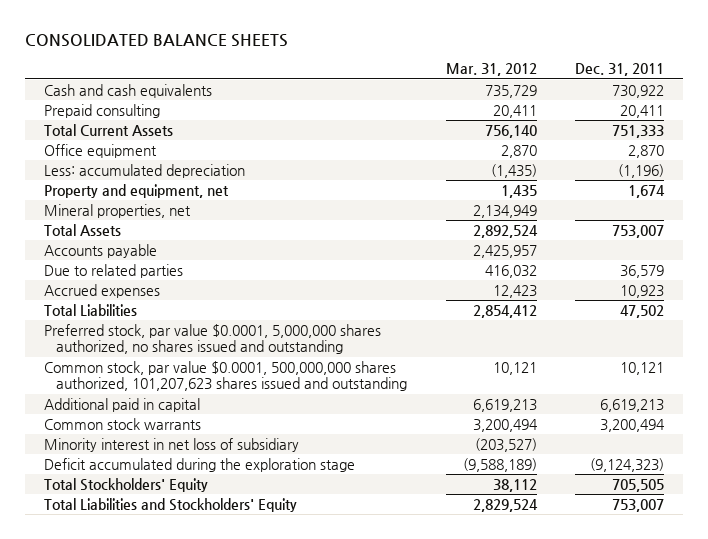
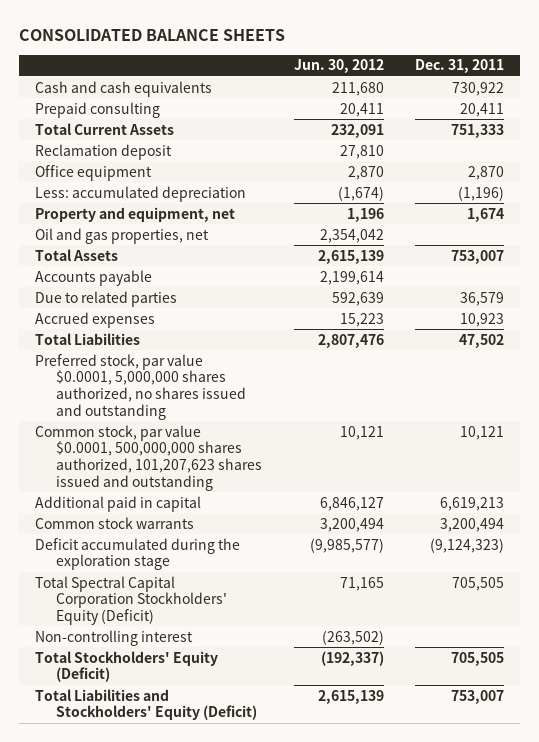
[445,63,537,77] Mar. 31, 2012 -> none
none -> [293,59,384,74] Jun. 30, 2012
none -> [34,143,172,160] Reclamation deposit
[43,203,191,218] Mineral properties, net -> none
none -> [34,227,209,244] Oil and gas properties, net
[43,437,299,452] Minority interest in net loss of subsidiary -> none
none -> [34,575,227,626] Total Spectral Capital Corporation Stockholders' Equity (Deficit)
none -> [34,629,193,646] Non-controlling interest
[43,477,208,492] Total Stockholders' Equity -> [34,650,218,683] Total Stockholders' Equity (Deficit)
[43,497,297,512] Total Liabilities and Stockholders' Equity -> [34,688,257,721] Total Liabilities and Stockholders' Equity (Deficit)

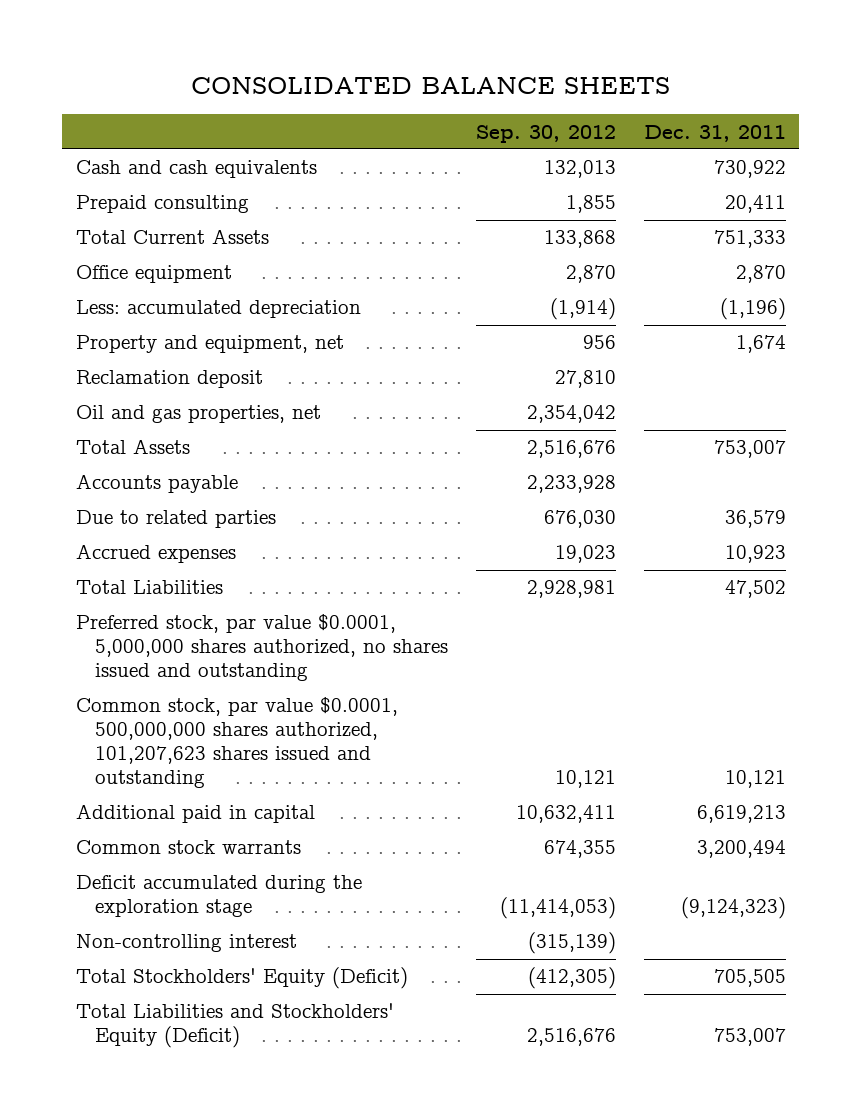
[293,59,384,74] Jun. 30, 2012 -> none
none -> [475,124,616,143] Sep. 30, 2012
[34,143,172,160] Reclamation deposit -> [75,370,263,389] Reclamation deposit
[34,575,227,626] Total Spectral Capital Corporation Stockholders' Equity (Deficit) -> none

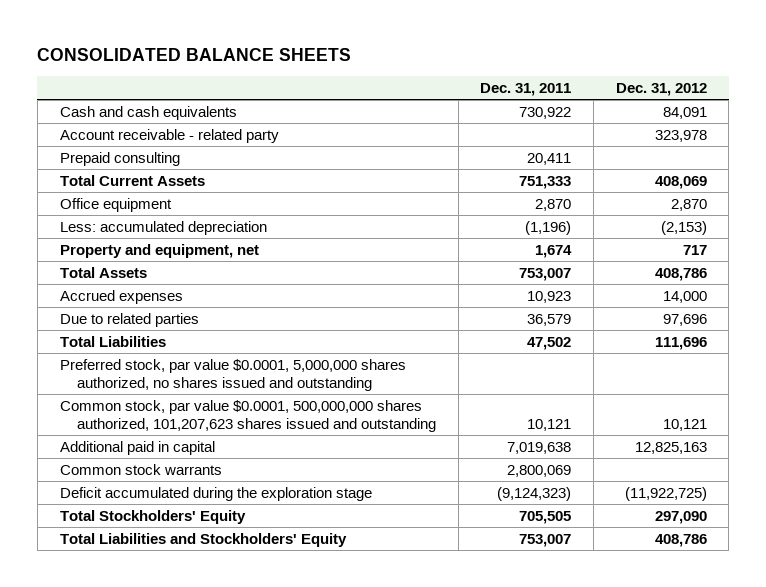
[475,124,616,143] Sep. 30, 2012 -> none
none -> [615,82,707,96] Dec. 31, 2012
none -> [59,128,279,143] Account receivable - related party
[75,370,263,389] Reclamation deposit -> none
[75,405,321,424] Oil and gas properties, net -> none
[75,474,238,494] Accounts payable -> none
[75,510,276,529] Due to related parties -> [59,312,199,327] Due to related parties
[696,805,786,824] 6,619,213 -> [507,441,572,454] 7,019,638
[696,840,786,859] 3,200,494 -> [507,464,572,477] 2,800,069
[75,934,297,953] Non-controlling interest -> none
[75,967,408,990] Total Stockholders' Equity (Deficit) -> [59,509,246,524] Total Stockholders' Equity
[75,1003,394,1049] Total Liabilities and Stockholders' Equity (Deficit) -> [59,532,347,547] Total Liabilities and Stockholders' Equity

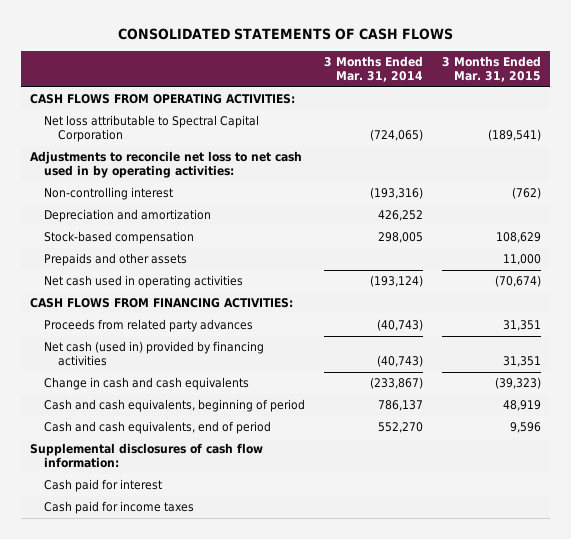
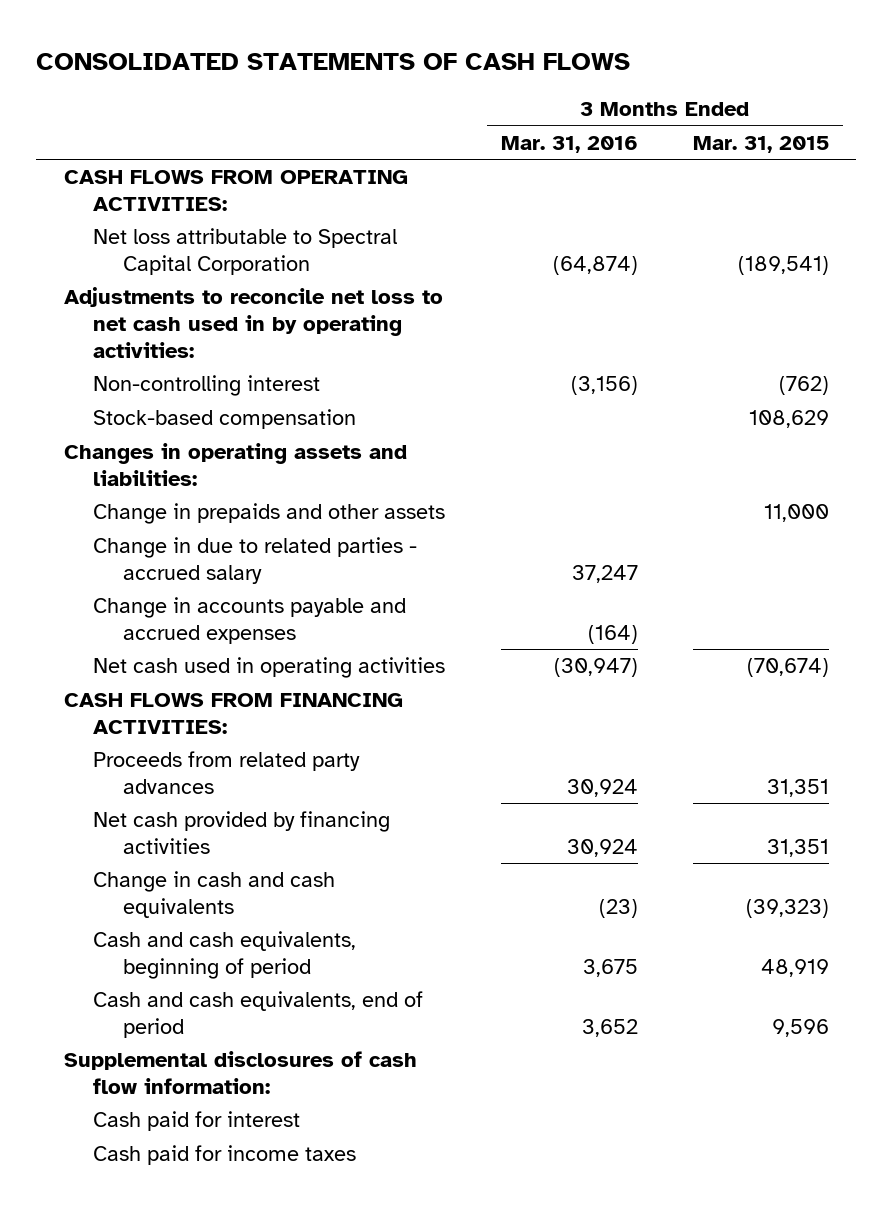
[323,55,423,82] 3 Months Ended Mar. 31, 2014 -> none
none -> [500,135,638,153] Mar. 31, 2016
[44,209,212,223] Depreciation and amortization -> none
none -> [63,443,407,487] Changes in operating assets and liabilities:
[44,253,188,267] Prepaids and other assets -> [93,503,446,525] Change in prepaids and other assets
none -> [93,537,418,585] Change in due to related parties - accrued salary
none -> [93,597,407,645] Change in accounts payable and accrued expenses
[44,341,265,367] Net cash (used in) provided by financing activities -> [93,811,391,855] Net cash provided by financing activities

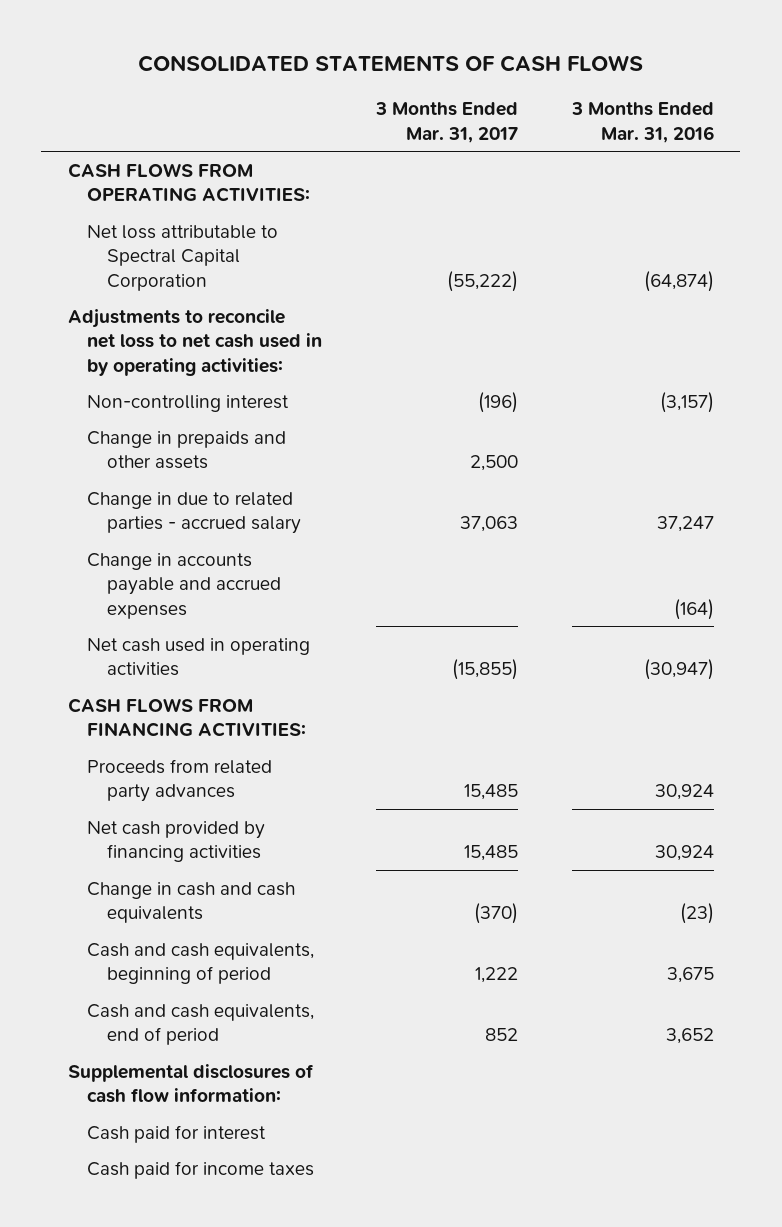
[692,135,829,153] Mar. 31, 2015 -> none
none -> [375,102,519,143] 3 Months Ended Mar. 31, 2017
[93,409,357,430] Stock-based compensation -> none
[63,443,407,487] Changes in operating assets and liabilities: -> none
[570,376,638,396] (3,156) -> [659,391,714,413] (3,157)

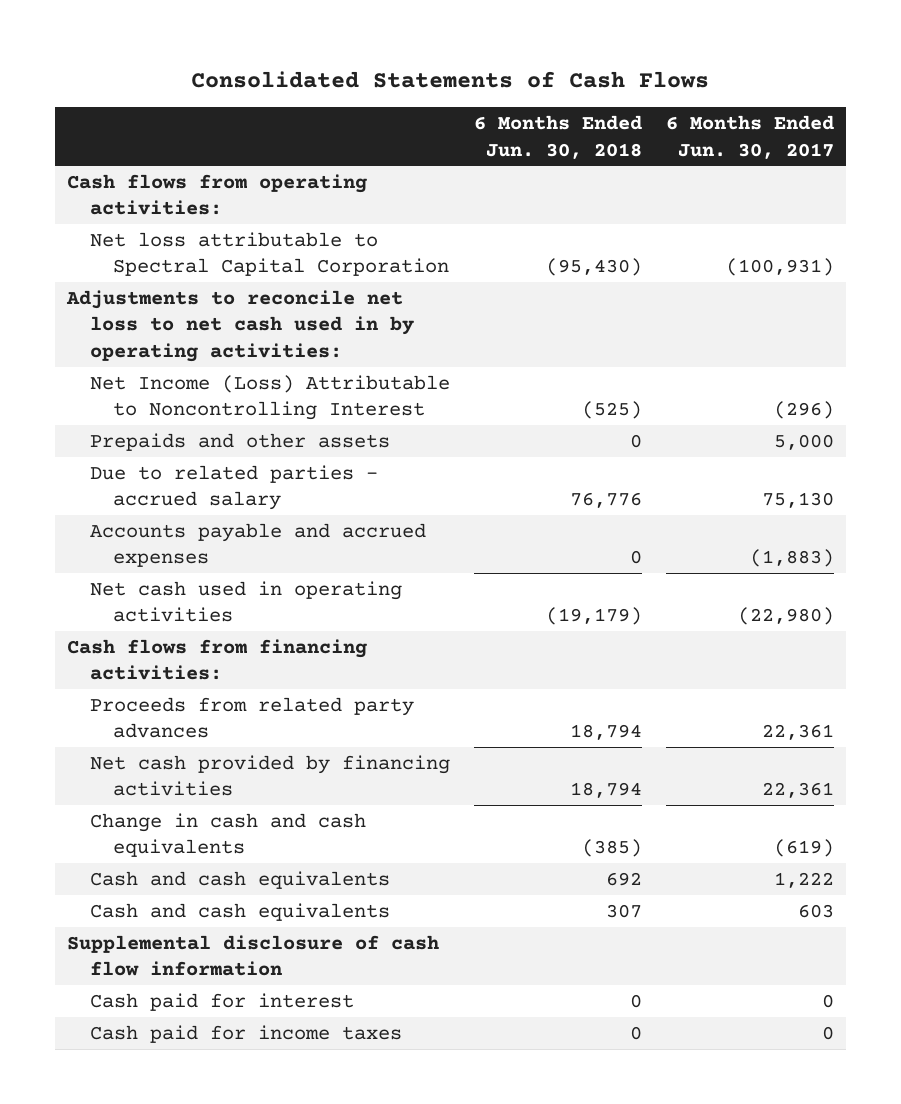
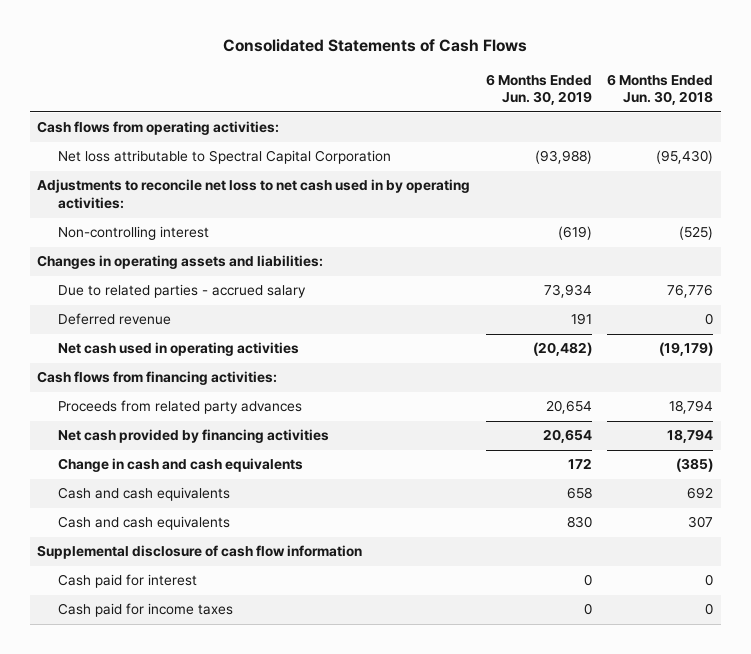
[665,115,834,159] 6 Months Ended Jun. 30, 2017 -> none
none -> [485,73,592,106] 6 Months Ended Jun. 30, 2019
[90,432,391,451] Prepaids and other assets -> none
[90,374,451,421] Net Income (Loss) Attributable to Noncontrolling Interest -> [58,226,210,241] Non-controlling interest
none -> [37,255,324,270] Changes in operating assets and liabilities:
[90,522,427,568] Accounts payable and accrued expenses -> none
none -> [58,313,172,326] Deferred revenue

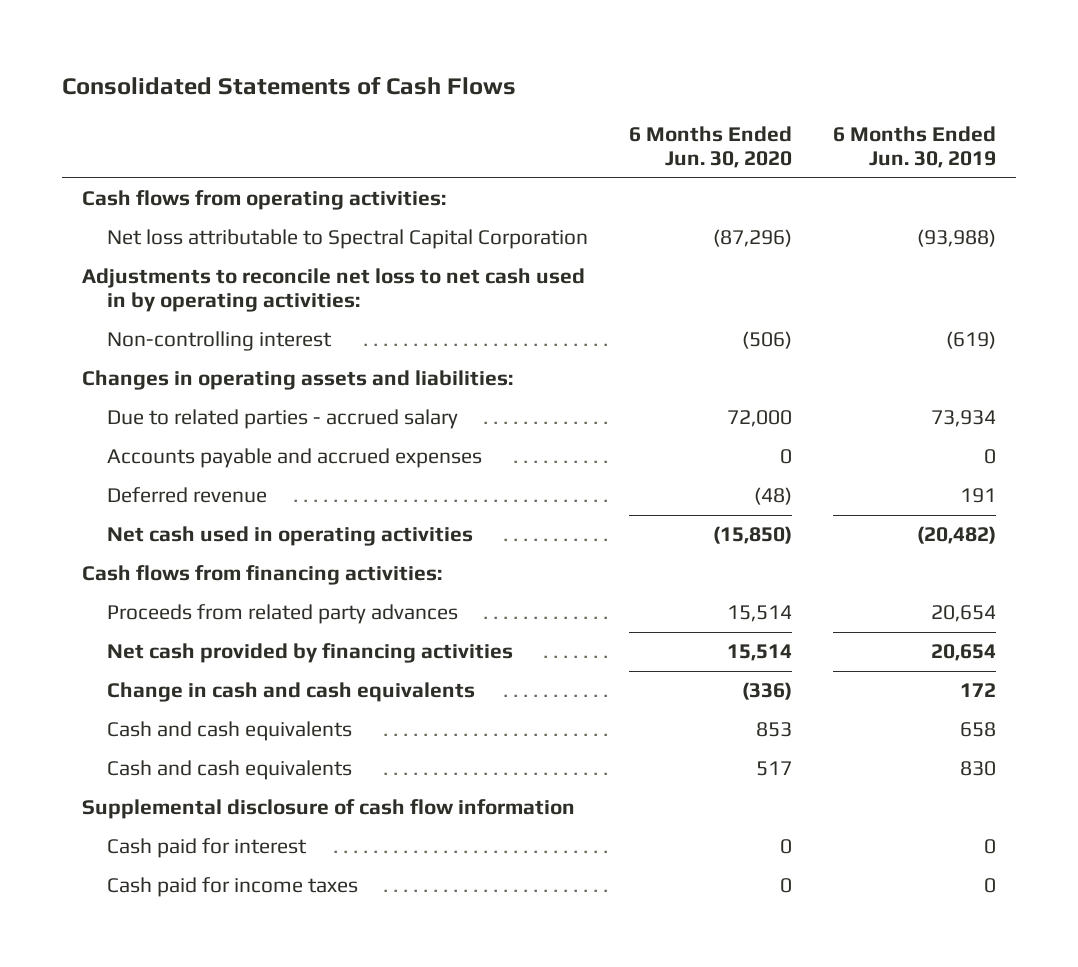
[607,73,714,106] 6 Months Ended Jun. 30, 2018 -> none
none -> [628,125,792,169] 6 Months Ended Jun. 30, 2020
none -> [107,448,483,469] Accounts payable and accrued expenses

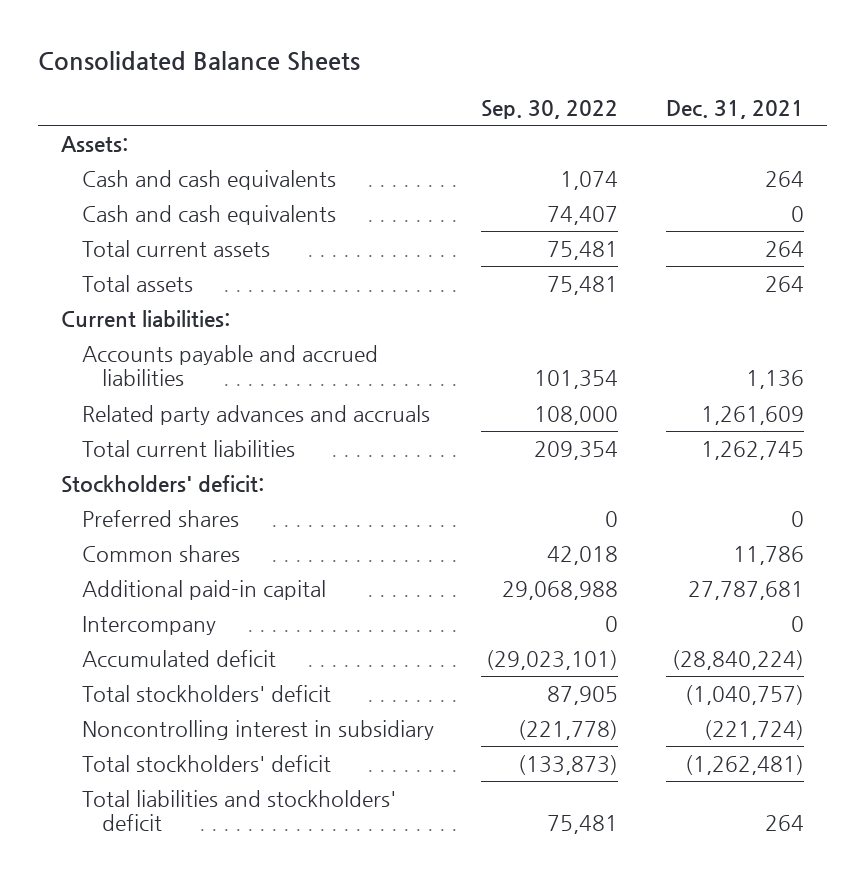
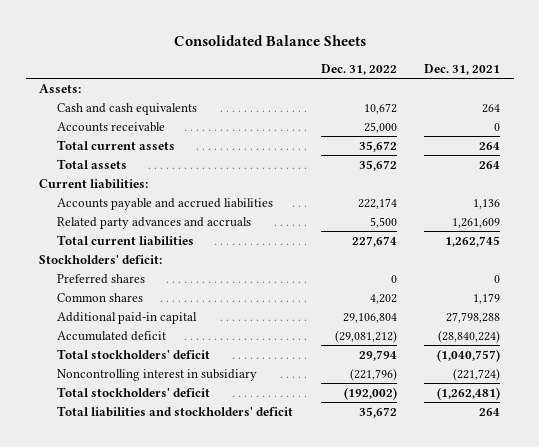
[481,99,619,119] Sep. 30, 2022 -> none
none -> [320,64,397,76] Dec. 31, 2022
[81,204,336,225] Cash and cash equivalents -> [57,121,166,132] Accounts receivable
[81,615,216,635] Intercompany -> none
[732,545,804,565] 11,786 -> [473,292,501,304] 1,179
[687,580,804,600] 27,787,681 -> [446,311,501,323] 27,798,288

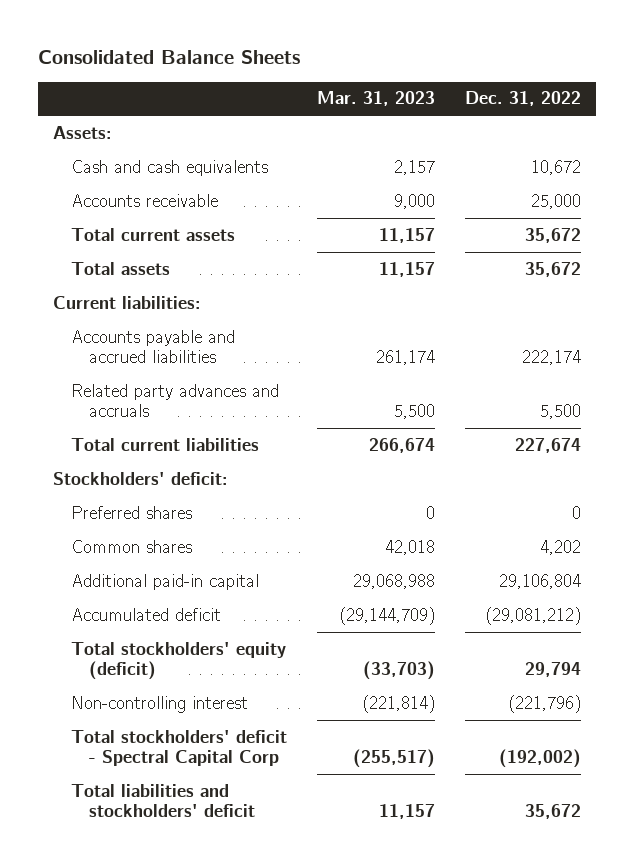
[424,64,501,76] Dec. 31, 2021 -> none
none -> [316,91,435,107] Mar. 31, 2023
[57,348,211,359] Total stockholders' deficit -> [70,641,286,680] Total stockholders' equity (deficit)
[57,368,258,381] Noncontrolling interest in subsidiary -> [70,695,248,713] Non-controlling interest
[57,386,211,397] Total stockholders' deficit -> [70,729,287,766] Total stockholders' deficit - Spectral Capital Corp

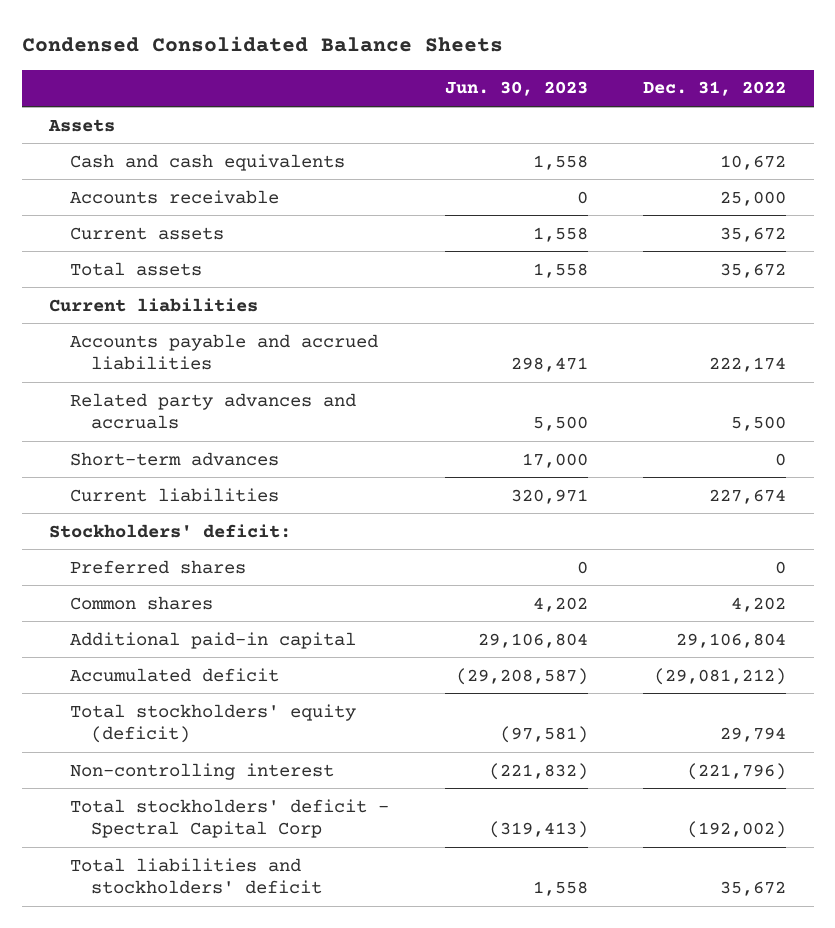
[37,50,300,65] Consolidated Balance Sheets -> [21,35,503,52] Condensed Consolidated Balance Sheets
[316,91,435,107] Mar. 31, 2023 -> none
none -> [444,81,588,97] Jun. 30, 2023
[52,125,112,139] Assets: -> [48,118,116,132] Assets
[70,227,235,241] Total current assets -> [69,226,224,240] Current assets
[52,295,201,309] Current liabilities: -> [49,297,259,312] Current liabilities
none -> [69,451,279,466] Short-term advances
[70,437,259,451] Total current liabilities -> [69,487,279,502] Current liabilities

